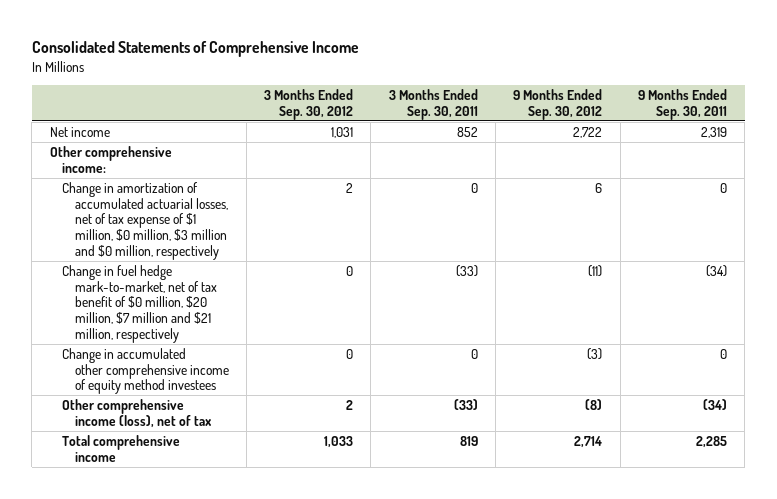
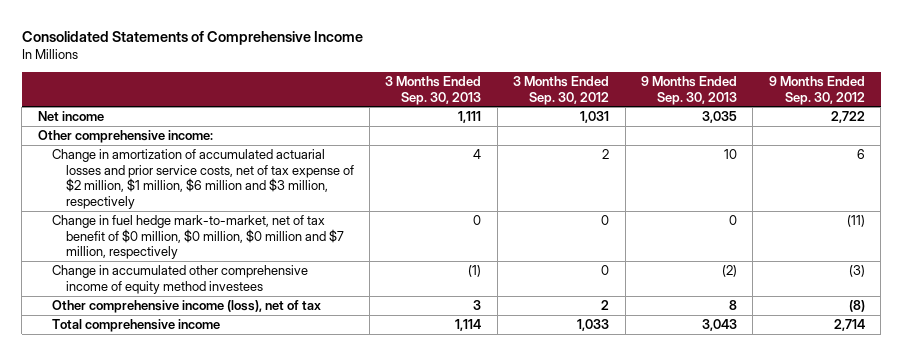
[388,89,478,120] 3 Months Ended Sep. 30, 2011 -> none
[637,89,727,120] 9 Months Ended Sep. 30, 2011 -> none
none -> [385,75,482,105] 3 Months Ended Sep. 30, 2013
none -> [641,75,738,105] 9 Months Ended Sep. 30, 2013
[62,181,228,260] Change in amortization of accumulated actuarial losses, net of tax expense of $1 million, $0 million, $3 million and $0 million, respectively -> [51,149,354,210] Change in amortization of accumulated actuarial losses and prior service costs, net of tax expense of $2 million, $1 million, $6 million and $3 million, respectively
[62,264,217,343] Change in fuel hedge mark-to-market, net of tax benefit of $0 million, $20 million, $7 million and $21 million, respectively -> [51,215,344,260] Change in fuel hedge mark-to-market, net of tax benefit of $0 million, $0 million, $0 million and $7 million, respectively

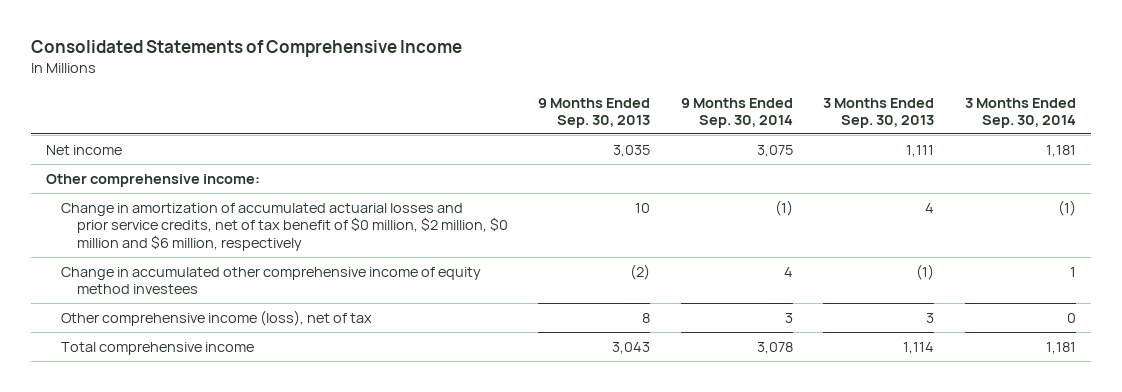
[513,75,610,105] 3 Months Ended Sep. 30, 2012 -> none
[768,75,865,105] 9 Months Ended Sep. 30, 2012 -> none
none -> [680,97,793,129] 9 Months Ended Sep. 30, 2014
none -> [964,97,1076,129] 3 Months Ended Sep. 30, 2014
[51,215,344,260] Change in fuel hedge mark-to-market, net of tax benefit of $0 million, $0 million, $0 million and $7 million, respectively -> none
[51,149,354,210] Change in amortization of accumulated actuarial losses and prior service costs, net of tax expense of $2 million, $1 million, $6 million and $3 million, respectively -> [61,202,508,251] Change in amortization of accumulated actuarial losses and prior service credits, net of tax benefit of $0 million, $2 million, $0 million and $6 million, respectively

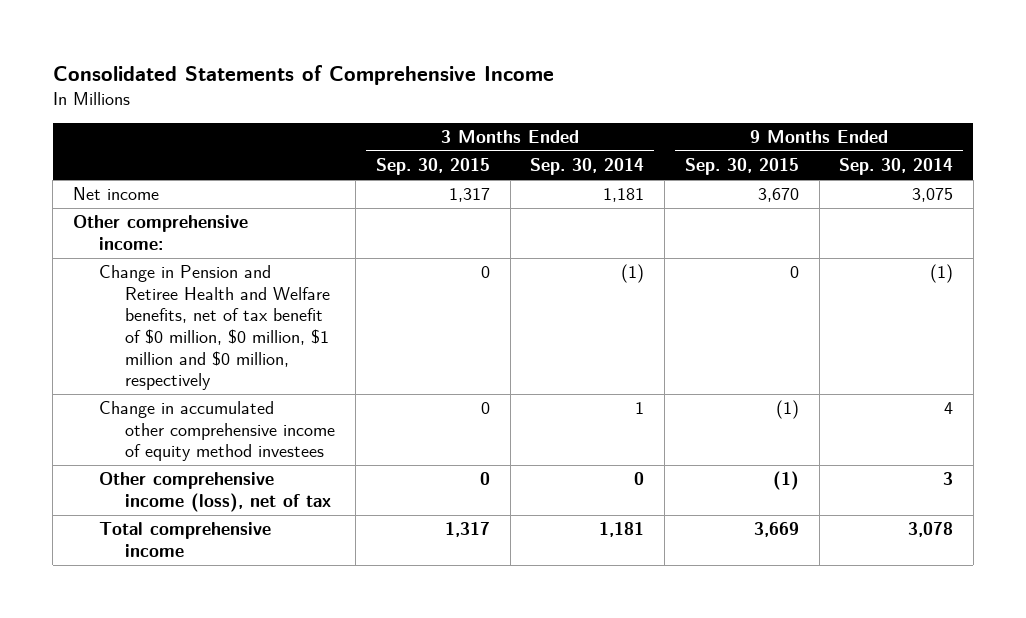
[538,97,651,129] 9 Months Ended Sep. 30, 2013 -> none
[823,97,935,129] 3 Months Ended Sep. 30, 2013 -> none
none -> [375,158,490,176] Sep. 30, 2015
none -> [684,158,799,176] Sep. 30, 2015
[61,202,508,251] Change in amortization of accumulated actuarial losses and prior service credits, net of tax benefit of $0 million, $2 million, $0 million and $6 million, respectively -> [99,265,331,391] Change in Pension and Retiree Health and Welfare benefits, net of tax benefit of $0 million, $0 million, $1 million and $0 million, respectively

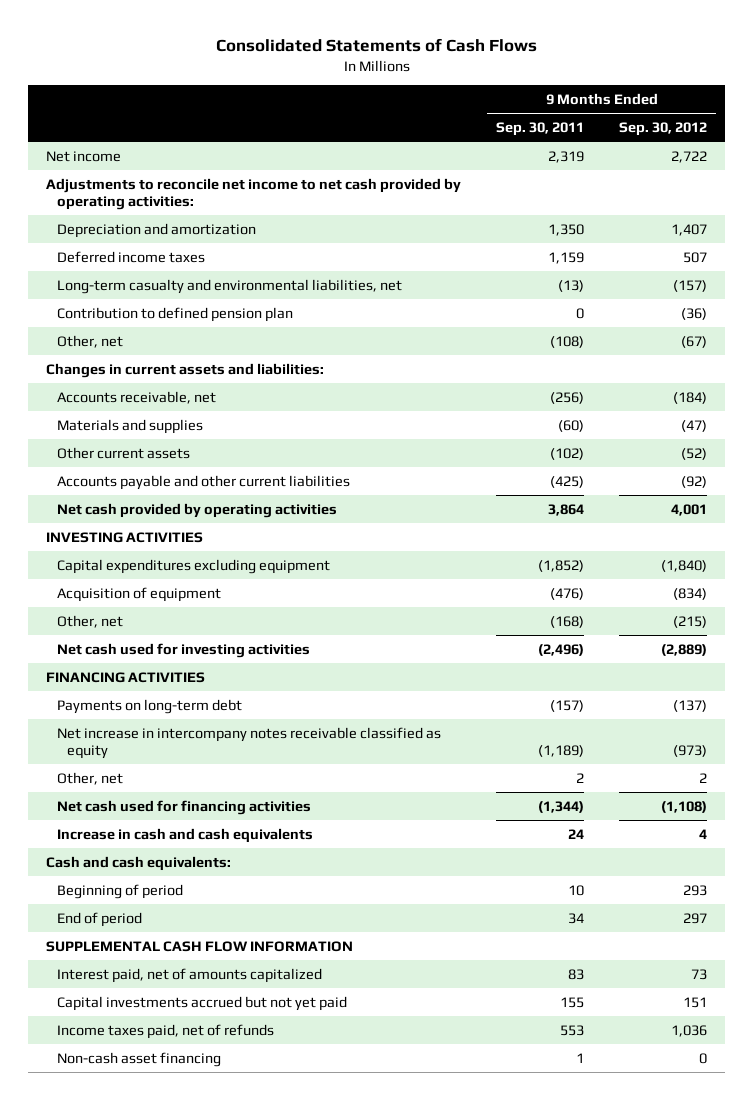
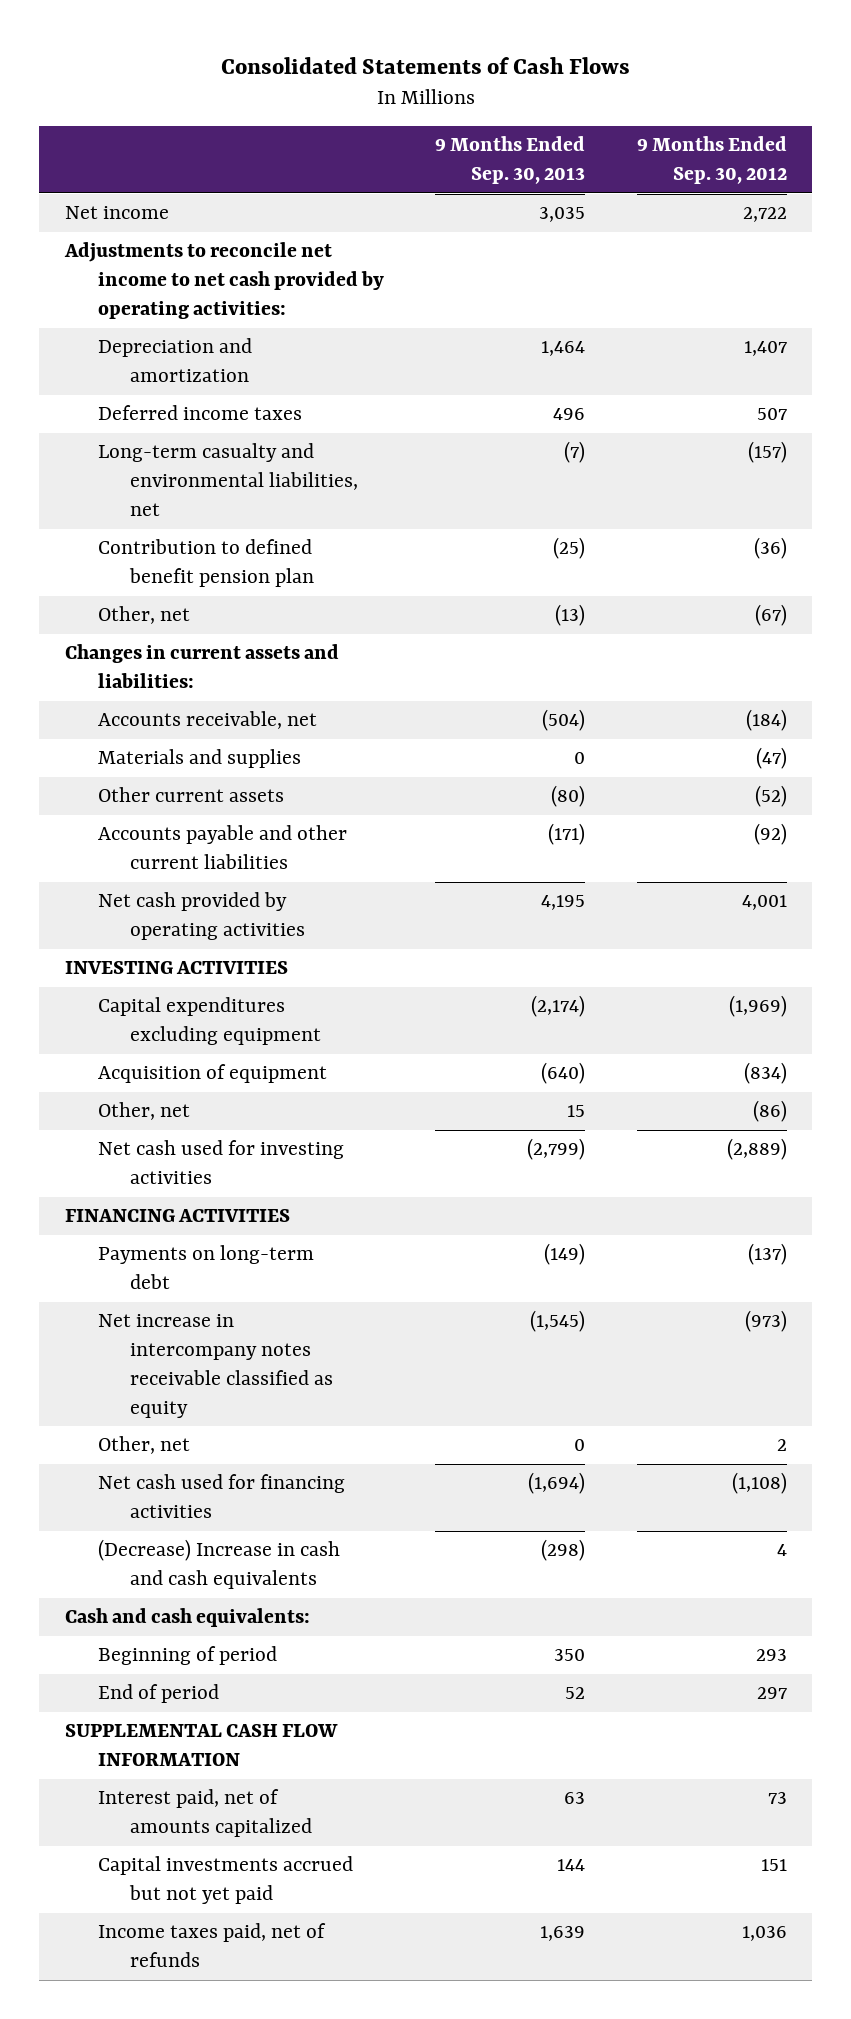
[496,121,585,136] Sep. 30, 2011 -> none
none -> [435,136,586,184] 9 Months Ended Sep. 30, 2013
[56,306,293,322] Contribution to defined pension plan -> [97,539,315,588] Contribution to defined benefit pension plan
[661,559,708,572] (1,840) -> [728,995,787,1018] (1,969)
[673,615,708,628] (215) -> [752,1100,787,1123] (86)
[56,827,313,843] Increase in cash and cash equivalents -> [97,1539,340,1590] (Decrease) Increase in cash and cash equivalents
[56,1051,221,1067] Non-cash asset financing -> none

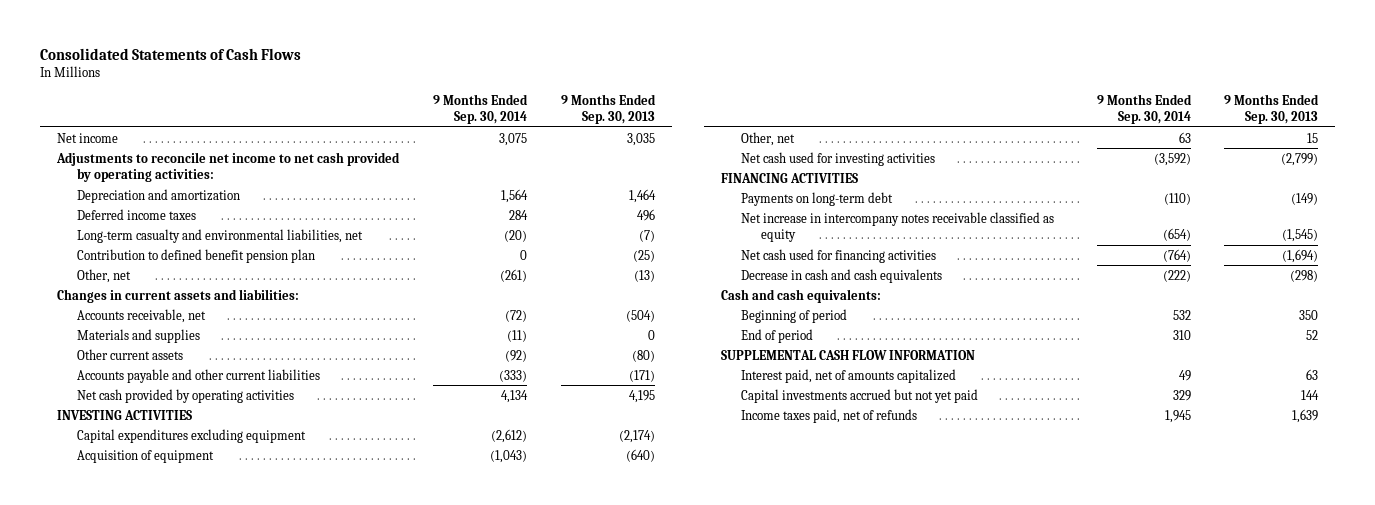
[636,136,787,184] 9 Months Ended Sep. 30, 2012 -> none
none -> [432,93,528,125] 9 Months Ended Sep. 30, 2014
[97,1436,190,1455] Other, net -> none
[97,1539,340,1590] (Decrease) Increase in cash and cash equivalents -> [740,268,942,283] Decrease in cash and cash equivalents

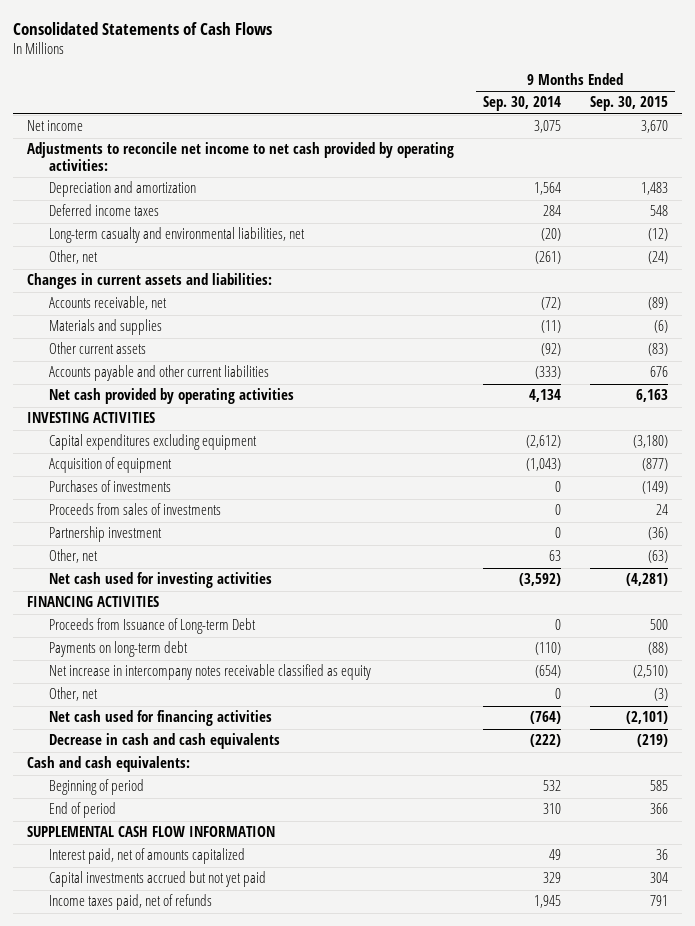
[560,93,656,125] 9 Months Ended Sep. 30, 2013 -> none
none -> [589,96,668,112] Sep. 30, 2015
[76,248,315,263] Contribution to defined benefit pension plan -> none
none -> [48,480,171,493] Purchases of investments
none -> [48,503,221,516] Proceeds from sales of investments
none -> [48,526,162,543] Partnership investment
none -> [48,618,256,635] Proceeds from Issuance of Long-term Debt
none -> [48,687,98,702] Other, net

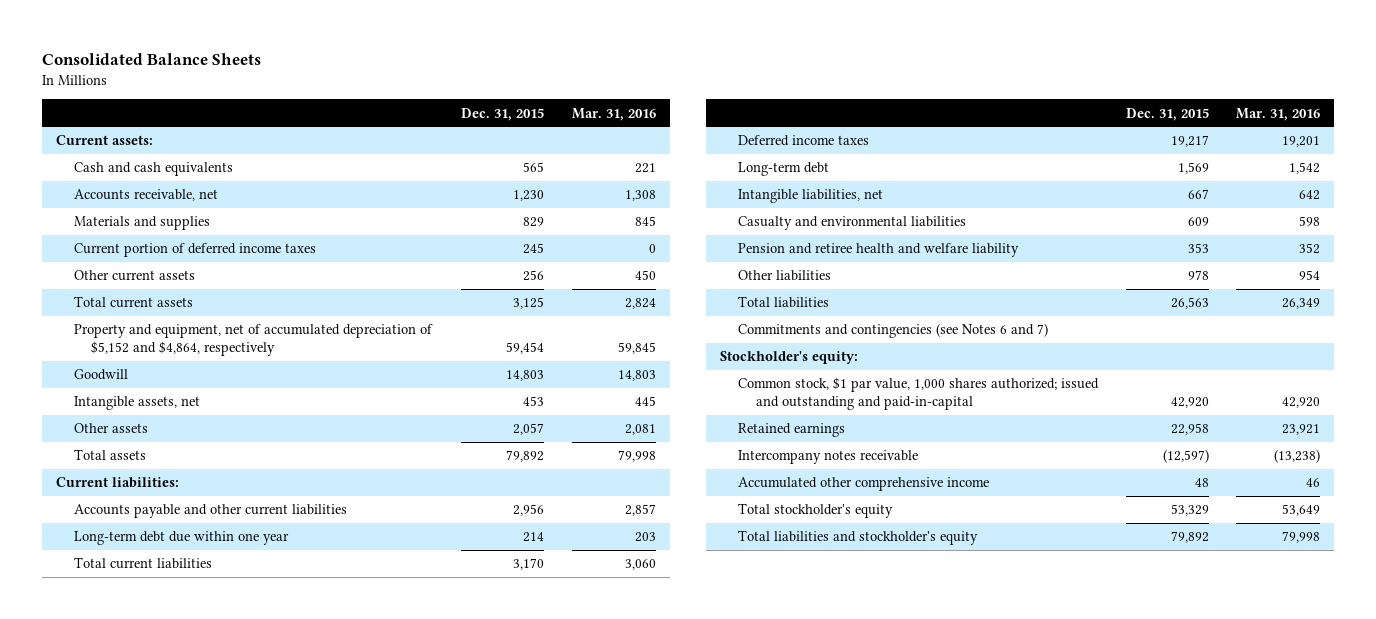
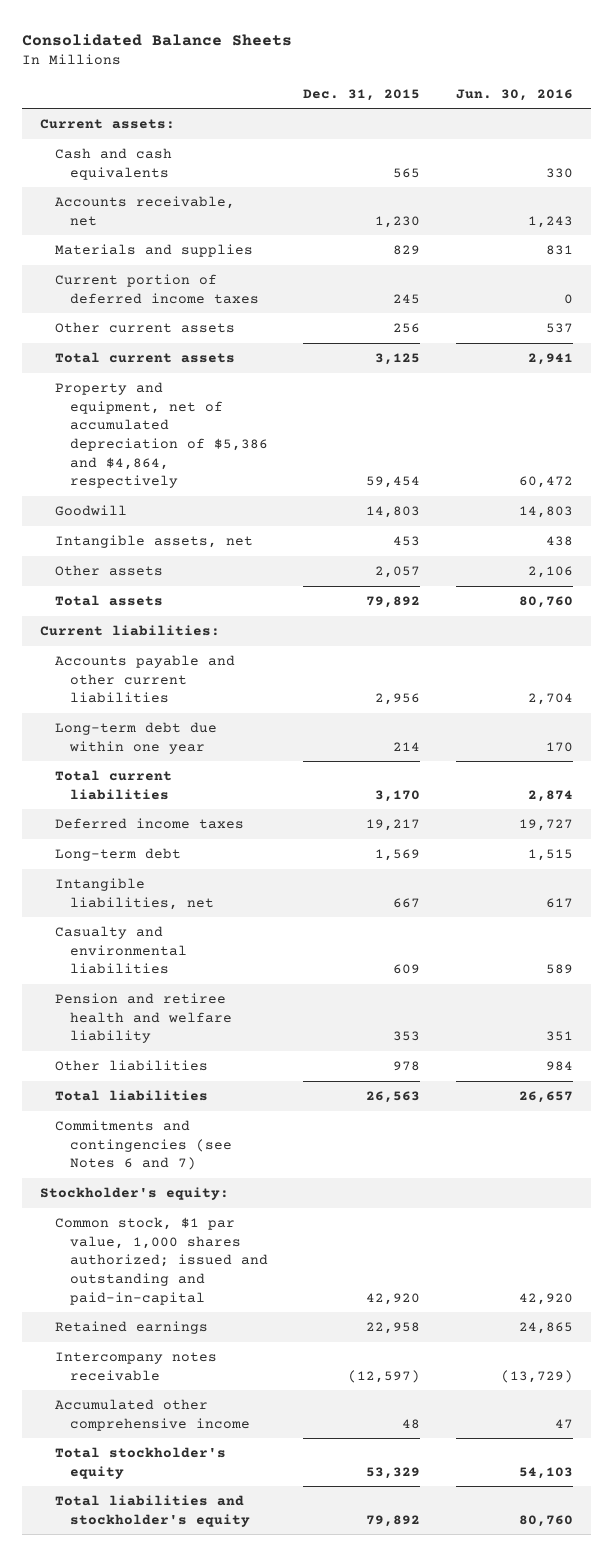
[571,107,656,121] Mar. 31, 2016 -> none
none -> [456,88,574,101] Jun. 30, 2016
[73,324,433,357] Property and equipment, net of accumulated depreciation of $5,152 and $4,864, respectively -> [54,382,268,489] Property and equipment, net of accumulated depreciation of $5,386 and $4,864, respectively

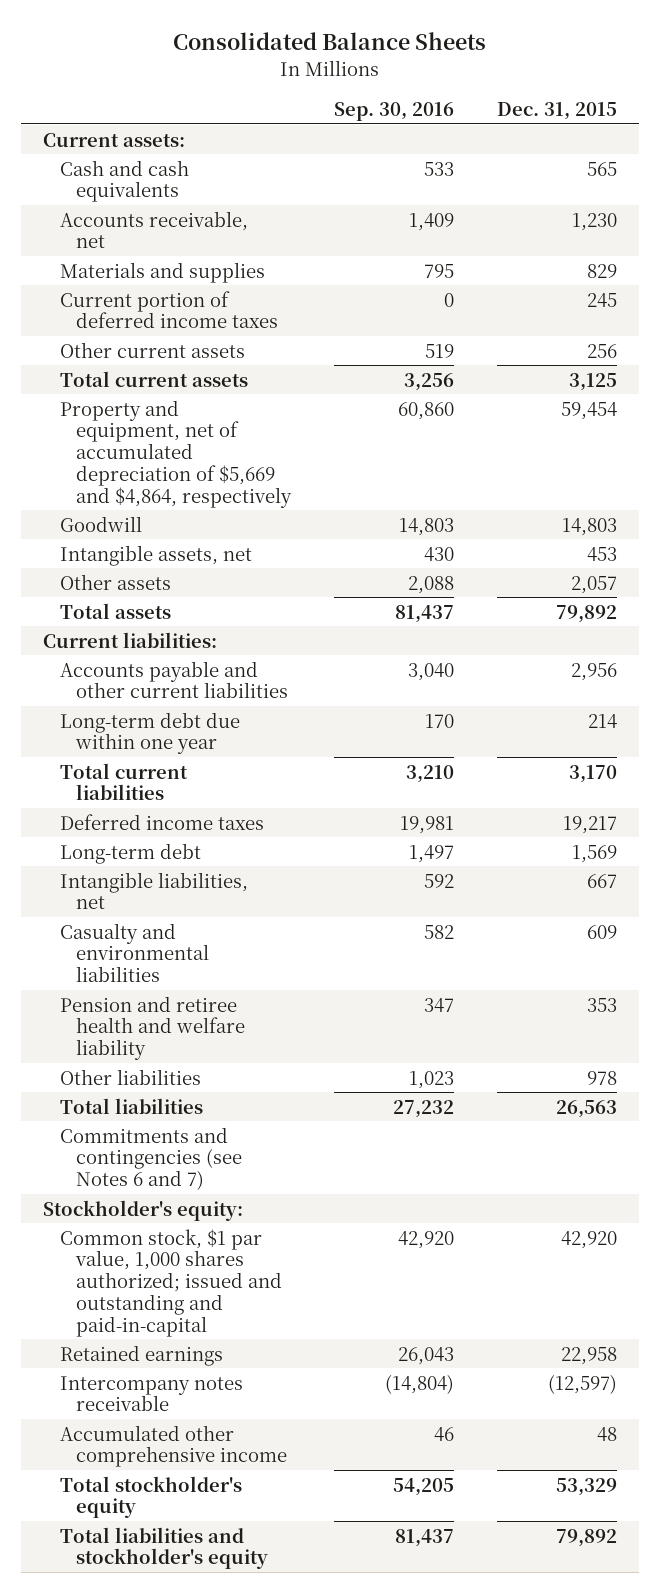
[456,88,574,101] Jun. 30, 2016 -> none
none -> [334,101,455,121] Sep. 30, 2016
[54,382,268,489] Property and equipment, net of accumulated depreciation of $5,386 and $4,864, respectively -> [59,399,293,508] Property and equipment, net of accumulated depreciation of $5,669 and $4,864, respectively

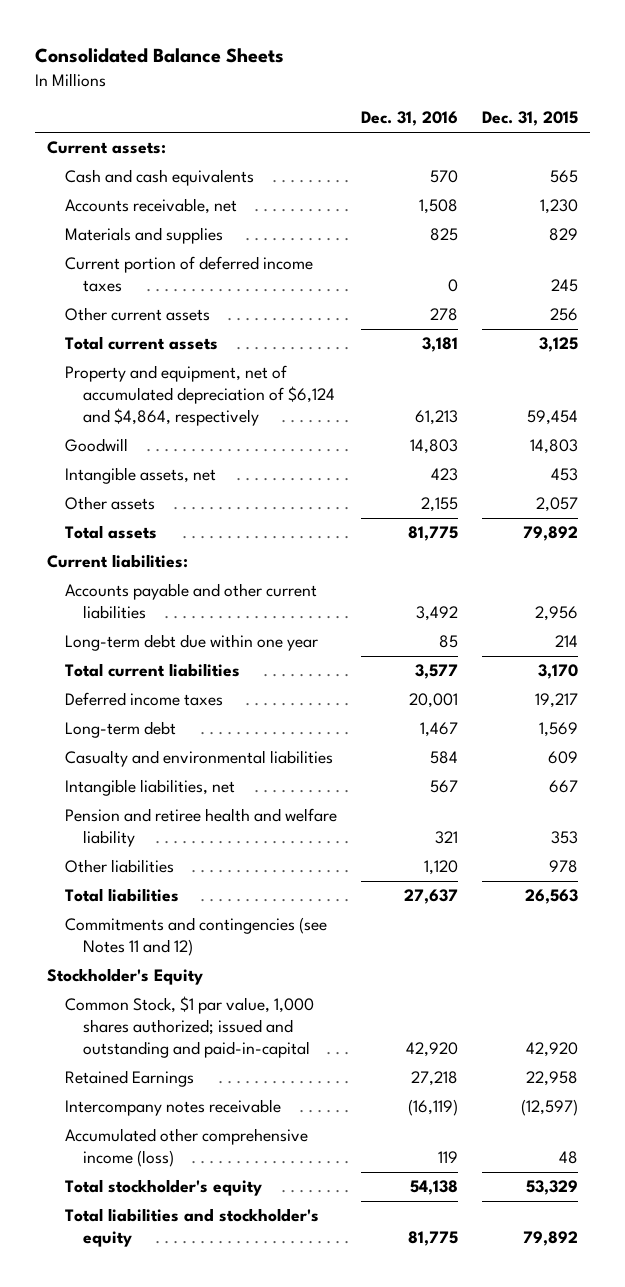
[334,101,455,121] Sep. 30, 2016 -> none
none -> [360,111,458,127] Dec. 31, 2016
[59,399,293,508] Property and equipment, net of accumulated depreciation of $5,669 and $4,864, respectively -> [65,365,336,426] Property and equipment, net of accumulated depreciation of $6,124 and $4,864, respectively
[59,871,248,910] Intangible liabilities, net -> [65,779,236,797] Intangible liabilities, net
[59,1126,243,1191] Commitments and contingencies (see Notes 6 and 7) -> [65,917,328,956] Commitments and contingencies (see Notes 11 and 12)
[42,1199,243,1221] Stockholder's equity: -> [47,968,204,986] Stockholder's Equity
[59,1228,283,1337] Common stock, $1 par value, 1,000 shares authorized; issued and outstanding and paid-in-capital -> [65,996,315,1058] Common Stock, $1 par value, 1,000 shares authorized; issued and outstanding and paid-in-capital
[59,1344,223,1366] Retained earnings -> [65,1070,195,1088] Retained Earnings
[59,1424,288,1468] Accumulated other comprehensive income -> [65,1128,309,1167] Accumulated other comprehensive income (loss)

